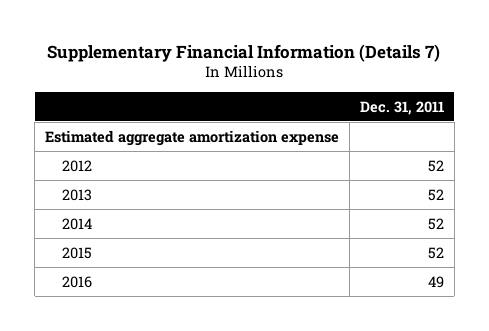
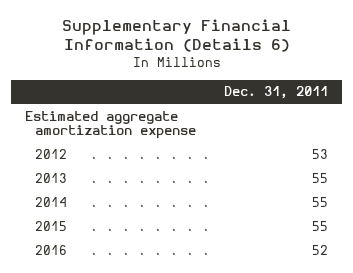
[47,43,441,62] Supplementary Financial Information (Details 7) -> [61,18,291,53] Supplementary Financial Information (Details 6)
[427,159,444,172] 52 -> [312,148,329,159] 53
[427,188,444,201] 52 -> [312,172,329,183] 55
[427,217,444,230] 52 -> [312,196,329,207] 55
[427,246,444,259] 52 -> [312,220,329,231] 55
[427,275,444,288] 49 -> [312,244,329,255] 52

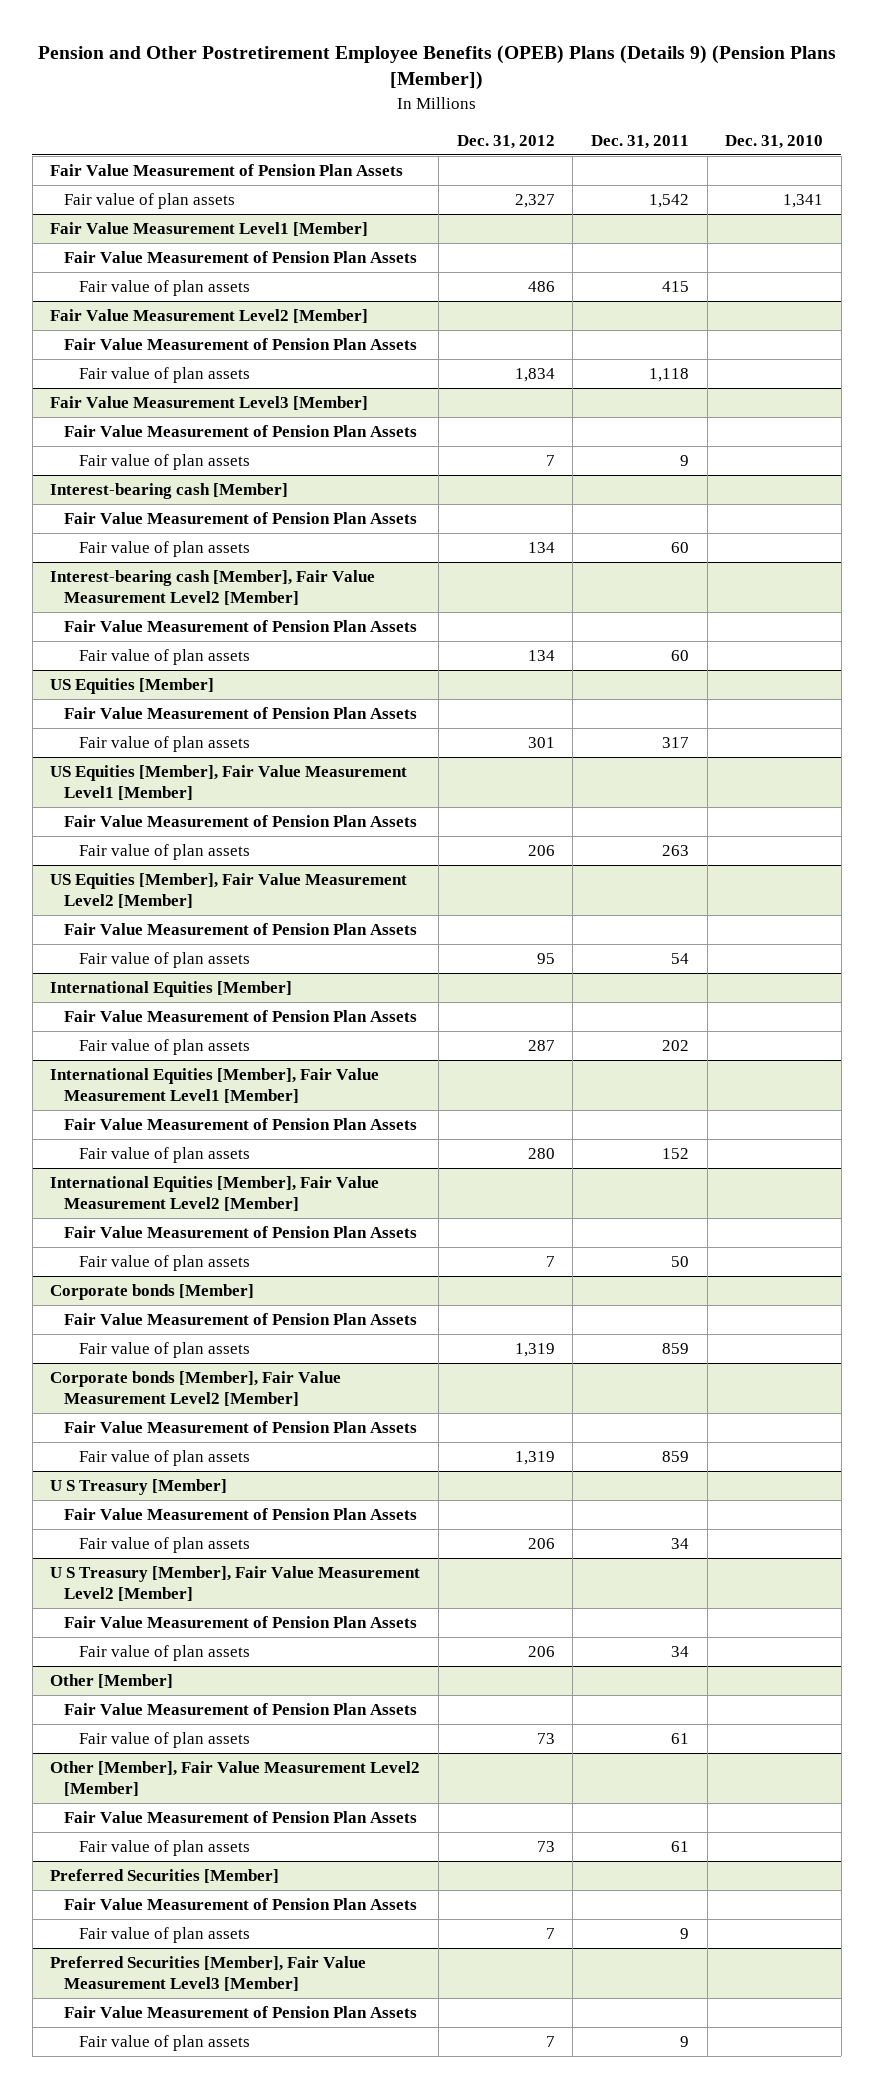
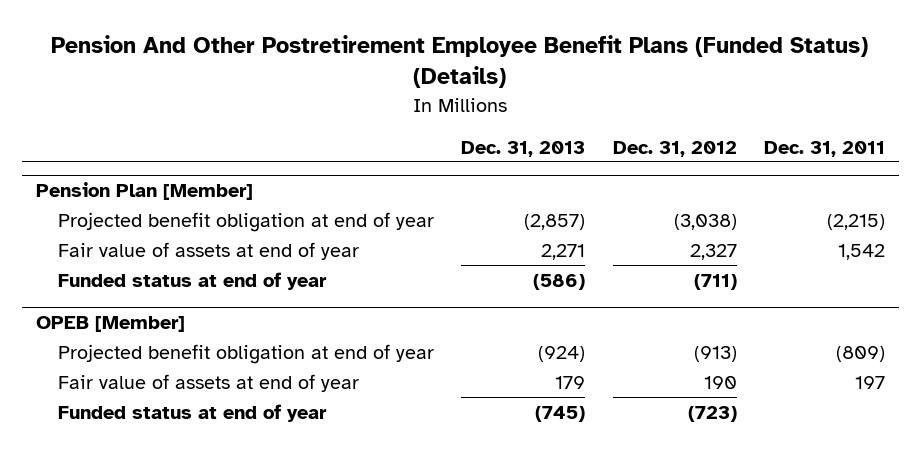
[37,44,836,91] Pension and Other Postretirement Employee Benefits (OPEB) Plans (Details 9) (Pension Plans [Member]) -> [51,35,869,89] Pension And Other Postretirement Employee Benefit Plans (Funded Status) (Details)
[725,134,824,149] Dec. 31, 2010 -> none
none -> [461,140,586,157] Dec. 31, 2013
[50,164,404,177] Fair Value Measurement of Pension Plan Assets -> none
[50,222,369,237] Fair Value Measurement Level1 [Member] -> none
[64,251,418,264] Fair Value Measurement of Pension Plan Assets -> none
[50,309,369,324] Fair Value Measurement Level2 [Member] -> none
[64,338,418,351] Fair Value Measurement of Pension Plan Assets -> none
[78,367,250,384] Fair value of plan assets -> none
[50,396,369,411] Fair Value Measurement Level3 [Member] -> none
[64,425,418,438] Fair Value Measurement of Pension Plan Assets -> none
[78,454,250,471] Fair value of plan assets -> none
[50,483,289,500] Interest-bearing cash [Member] -> none
[64,512,418,525] Fair Value Measurement of Pension Plan Assets -> none
[78,541,250,558] Fair value of plan assets -> none
[50,570,376,606] Interest-bearing cash [Member], Fair Value Measurement Level2 [Member] -> none
[64,620,418,633] Fair Value Measurement of Pension Plan Assets -> none
[78,649,250,666] Fair value of plan assets -> none
[50,678,215,695] US Equities [Member] -> none
[64,707,418,720] Fair Value Measurement of Pension Plan Assets -> none
[78,736,250,753] Fair value of plan assets -> none
[50,765,408,801] US Equities [Member], Fair Value Measurement Level1 [Member] -> none
[64,815,418,828] Fair Value Measurement of Pension Plan Assets -> none
[78,844,250,861] Fair value of plan assets -> none
[50,873,408,909] US Equities [Member], Fair Value Measurement Level2 [Member] -> none
[64,923,418,936] Fair Value Measurement of Pension Plan Assets -> none
[78,952,250,969] Fair value of plan assets -> none
[50,981,293,998] International Equities [Member] -> none
[64,1010,418,1023] Fair Value Measurement of Pension Plan Assets -> none
[78,1039,250,1056] Fair value of plan assets -> none
[50,1068,380,1104] International Equities [Member], Fair Value Measurement Level1 [Member] -> none
[64,1118,418,1131] Fair Value Measurement of Pension Plan Assets -> none
[78,1147,250,1164] Fair value of plan assets -> none
[50,1176,380,1212] International Equities [Member], Fair Value Measurement Level2 [Member] -> none
[64,1226,418,1239] Fair Value Measurement of Pension Plan Assets -> none
[78,1255,250,1272] Fair value of plan assets -> none
[50,1284,255,1301] Corporate bonds [Member] -> none
[64,1313,418,1326] Fair Value Measurement of Pension Plan Assets -> none
[78,1342,250,1359] Fair value of plan assets -> none
[50,1371,342,1407] Corporate bonds [Member], Fair Value Measurement Level2 [Member] -> none
[64,1421,418,1434] Fair Value Measurement of Pension Plan Assets -> none
[78,1450,250,1467] Fair value of plan assets -> none
[50,1479,228,1496] U S Treasury [Member] -> none
[64,1508,418,1521] Fair Value Measurement of Pension Plan Assets -> none
[78,1537,250,1554] Fair value of plan assets -> none
[50,1566,421,1602] U S Treasury [Member], Fair Value Measurement Level2 [Member] -> none
[64,1616,418,1629] Fair Value Measurement of Pension Plan Assets -> none
[78,1645,250,1662] Fair value of plan assets -> none
[50,1674,174,1689] Other [Member] -> none
[64,1703,418,1716] Fair Value Measurement of Pension Plan Assets -> none
[78,1732,250,1749] Fair value of plan assets -> none
[50,1761,421,1797] Other [Member], Fair Value Measurement Level2 [Member] -> none
[64,1811,418,1824] Fair Value Measurement of Pension Plan Assets -> none
[78,1840,250,1857] Fair value of plan assets -> none
[50,1869,280,1884] Preferred Securities [Member] -> none
[64,1898,418,1911] Fair Value Measurement of Pension Plan Assets -> none
[78,1927,250,1944] Fair value of plan assets -> none
[50,1956,367,1992] Preferred Securities [Member], Fair Value Measurement Level3 [Member] -> none
[64,2006,418,2019] Fair Value Measurement of Pension Plan Assets -> none
[78,2035,250,2052] Fair value of plan assets -> none
none -> [35,181,253,200] Pension Plan [Member]
none -> [57,211,434,232] Projected benefit obligation at end of year
[64,193,236,210] Fair value of plan assets -> [57,241,359,260] Fair value of assets at end of year
none -> [57,271,327,290] Funded status at end of year
none -> [35,315,185,332] OPEB [Member]
none -> [57,343,434,364] Projected benefit obligation at end of year
[78,280,250,297] Fair value of plan assets -> [57,373,359,392] Fair value of assets at end of year
[527,281,555,293] 486 -> [703,375,737,389] 190
[661,281,689,293] 415 -> [855,375,886,389] 197
none -> [57,403,327,422] Funded status at end of year

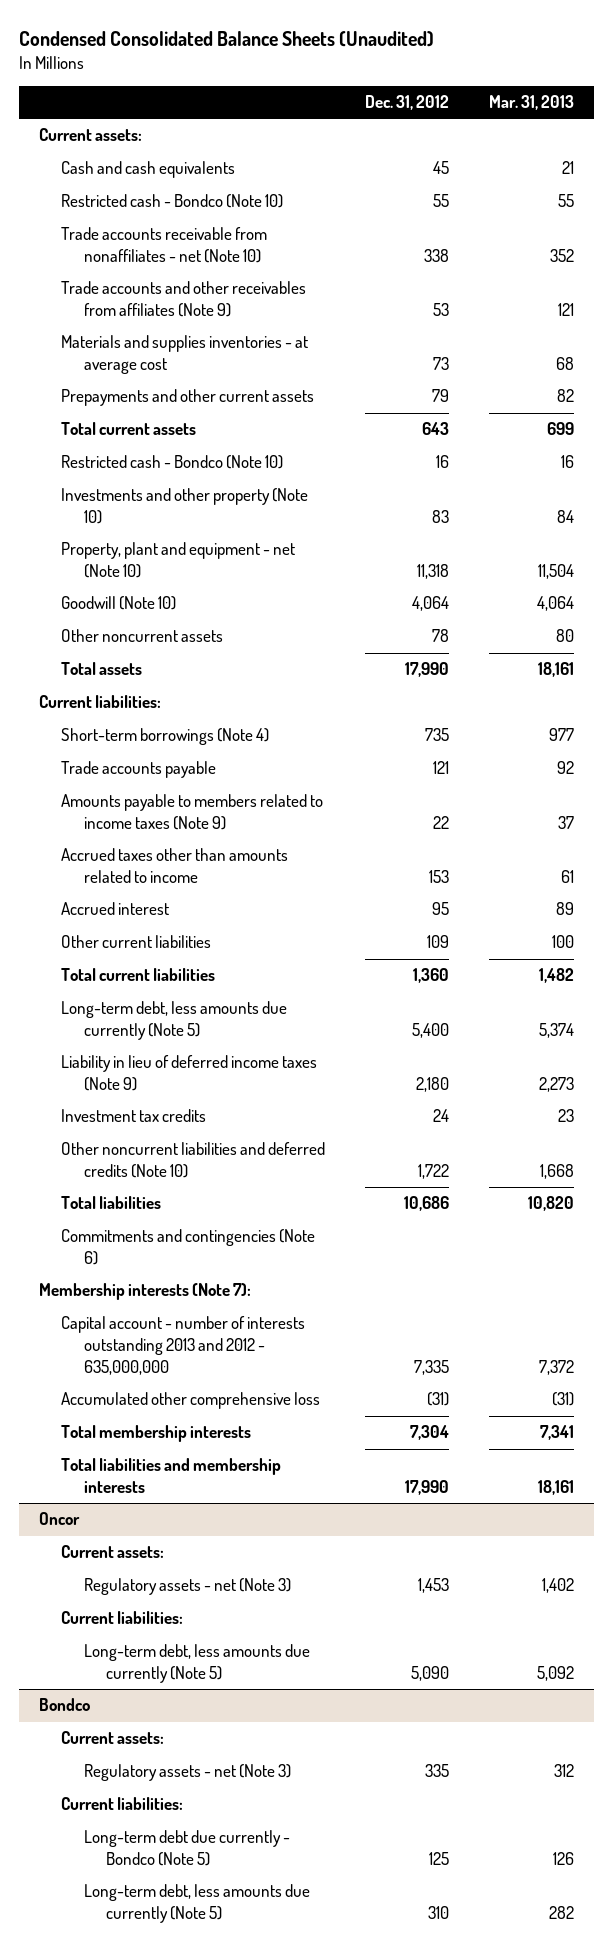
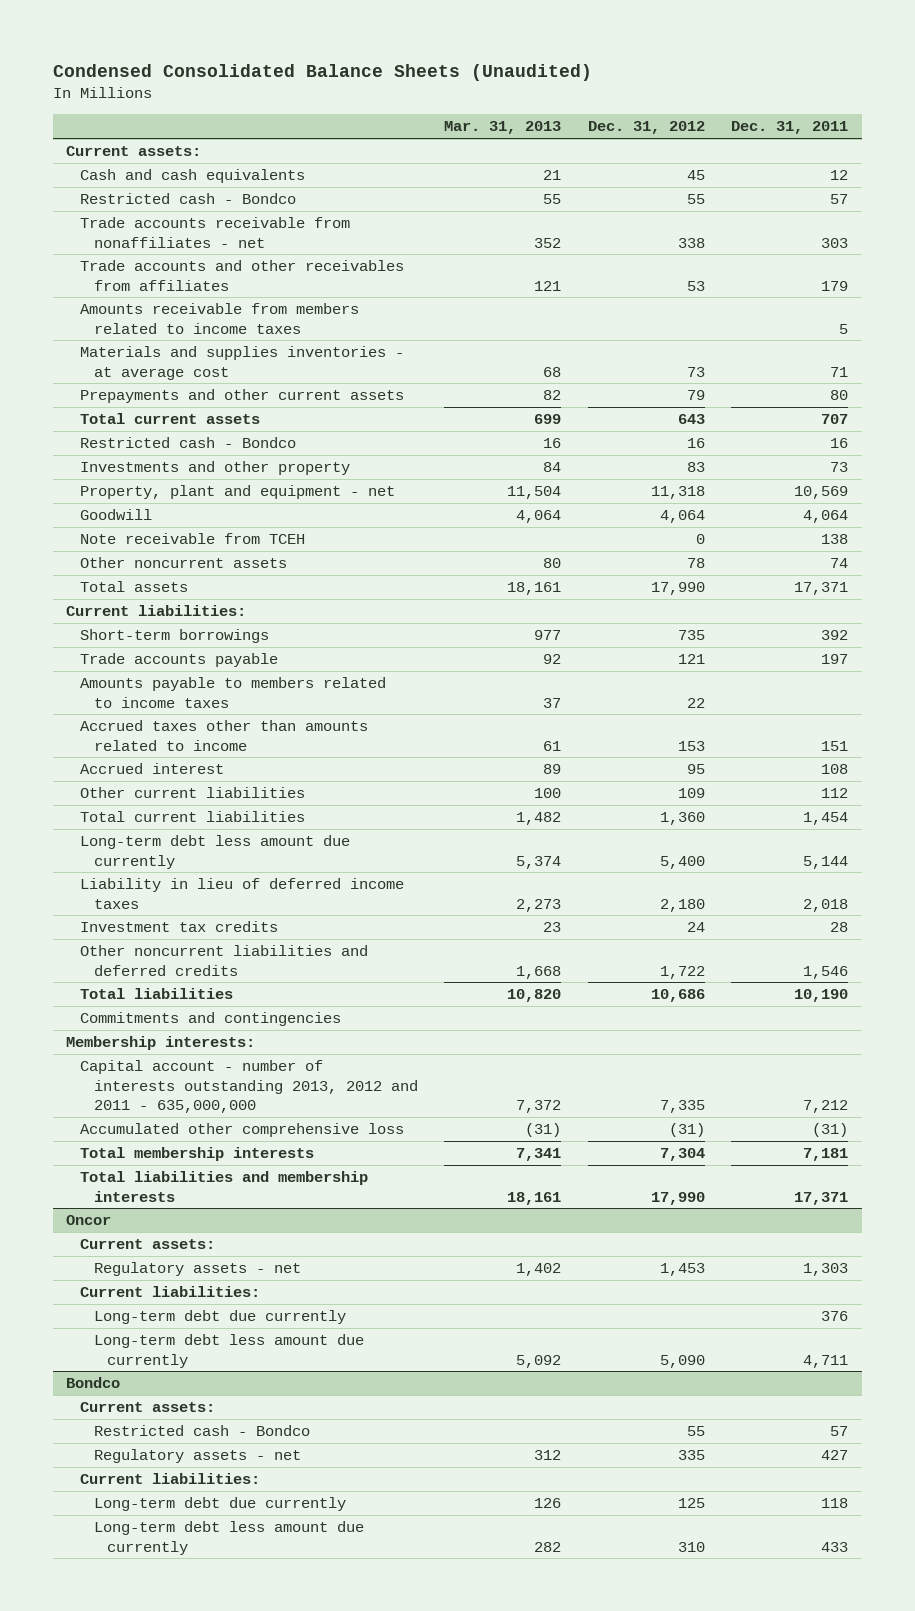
none -> [731,121,849,135] Dec. 31, 2011
[61,194,284,209] Restricted cash - Bondco (Note 10) -> [80,193,297,205] Restricted cash - Bondco
[61,227,268,264] Trade accounts receivable from nonaffiliates - net (Note 10) -> [80,217,351,248] Trade accounts receivable from nonaffiliates - net
[61,281,307,318] Trade accounts and other receivables from affiliates (Note 9) -> [80,260,405,291] Trade accounts and other receivables from affiliates
none -> [80,303,360,334] Amounts receivable from members related to income taxes
[61,455,284,470] Restricted cash - Bondco (Note 10) -> [80,437,297,449] Restricted cash - Bondco
[61,488,309,525] Investments and other property (Note 10) -> [80,461,351,476] Investments and other property
[61,542,296,579] Property, plant and equipment - net (Note 10) -> [80,485,396,500] Property, plant and equipment - net
[61,596,177,611] Goodwill (Note 10) -> [80,509,153,521] Goodwill
none -> [80,533,306,545] Note receivable from TCEH
[61,728,270,746] Short-term borrowings (Note 4) -> [80,629,270,644] Short-term borrowings
[61,794,324,831] Amounts payable to members related to income taxes (Note 9) -> [80,677,387,708] Amounts payable to members related to income taxes
[61,1001,288,1041] Long-term debt, less amounts due currently (Note 5) -> [80,835,351,869] Long-term debt less amount due currently
[61,1055,318,1092] Liability in lieu of deferred income taxes (Note 9) -> [80,878,405,909] Liability in lieu of deferred income taxes
[61,1142,326,1179] Other noncurrent liabilities and deferred credits (Note 10) -> [80,945,369,976] Other noncurrent liabilities and deferred credits
[61,1229,316,1266] Commitments and contingencies (Note 6) -> [80,1012,342,1027] Commitments and contingencies
[39,1283,252,1301] Membership interests (Note 7): -> [66,1036,256,1051] Membership interests:
[61,1316,306,1375] Capital account - number of interests outstanding 2013 and 2012 - 635,000,000 -> [80,1060,418,1113] Capital account - number of interests outstanding 2013, 2012 and 2011 - 635,000,000
[83,1578,291,1596] Regulatory assets - net (Note 3) -> [93,1262,301,1277] Regulatory assets - net
none -> [93,1310,346,1325] Long-term debt due currently
[83,1644,310,1684] Long-term debt, less amounts due currently (Note 5) -> [93,1334,364,1368] Long-term debt less amount due currently
none -> [93,1425,310,1437] Restricted cash - Bondco
[83,1764,291,1782] Regulatory assets - net (Note 3) -> [93,1449,301,1464] Regulatory assets - net
[83,1830,290,1867] Long-term debt due currently - Bondco (Note 5) -> [93,1497,346,1512] Long-term debt due currently
[83,1884,310,1924] Long-term debt, less amounts due currently (Note 5) -> [93,1521,364,1555] Long-term debt less amount due currently

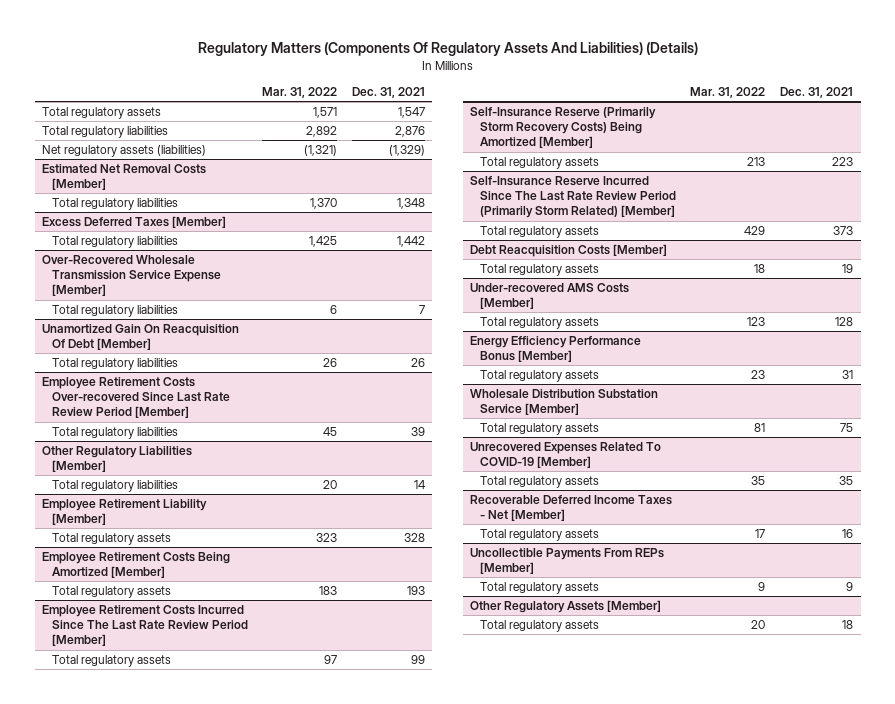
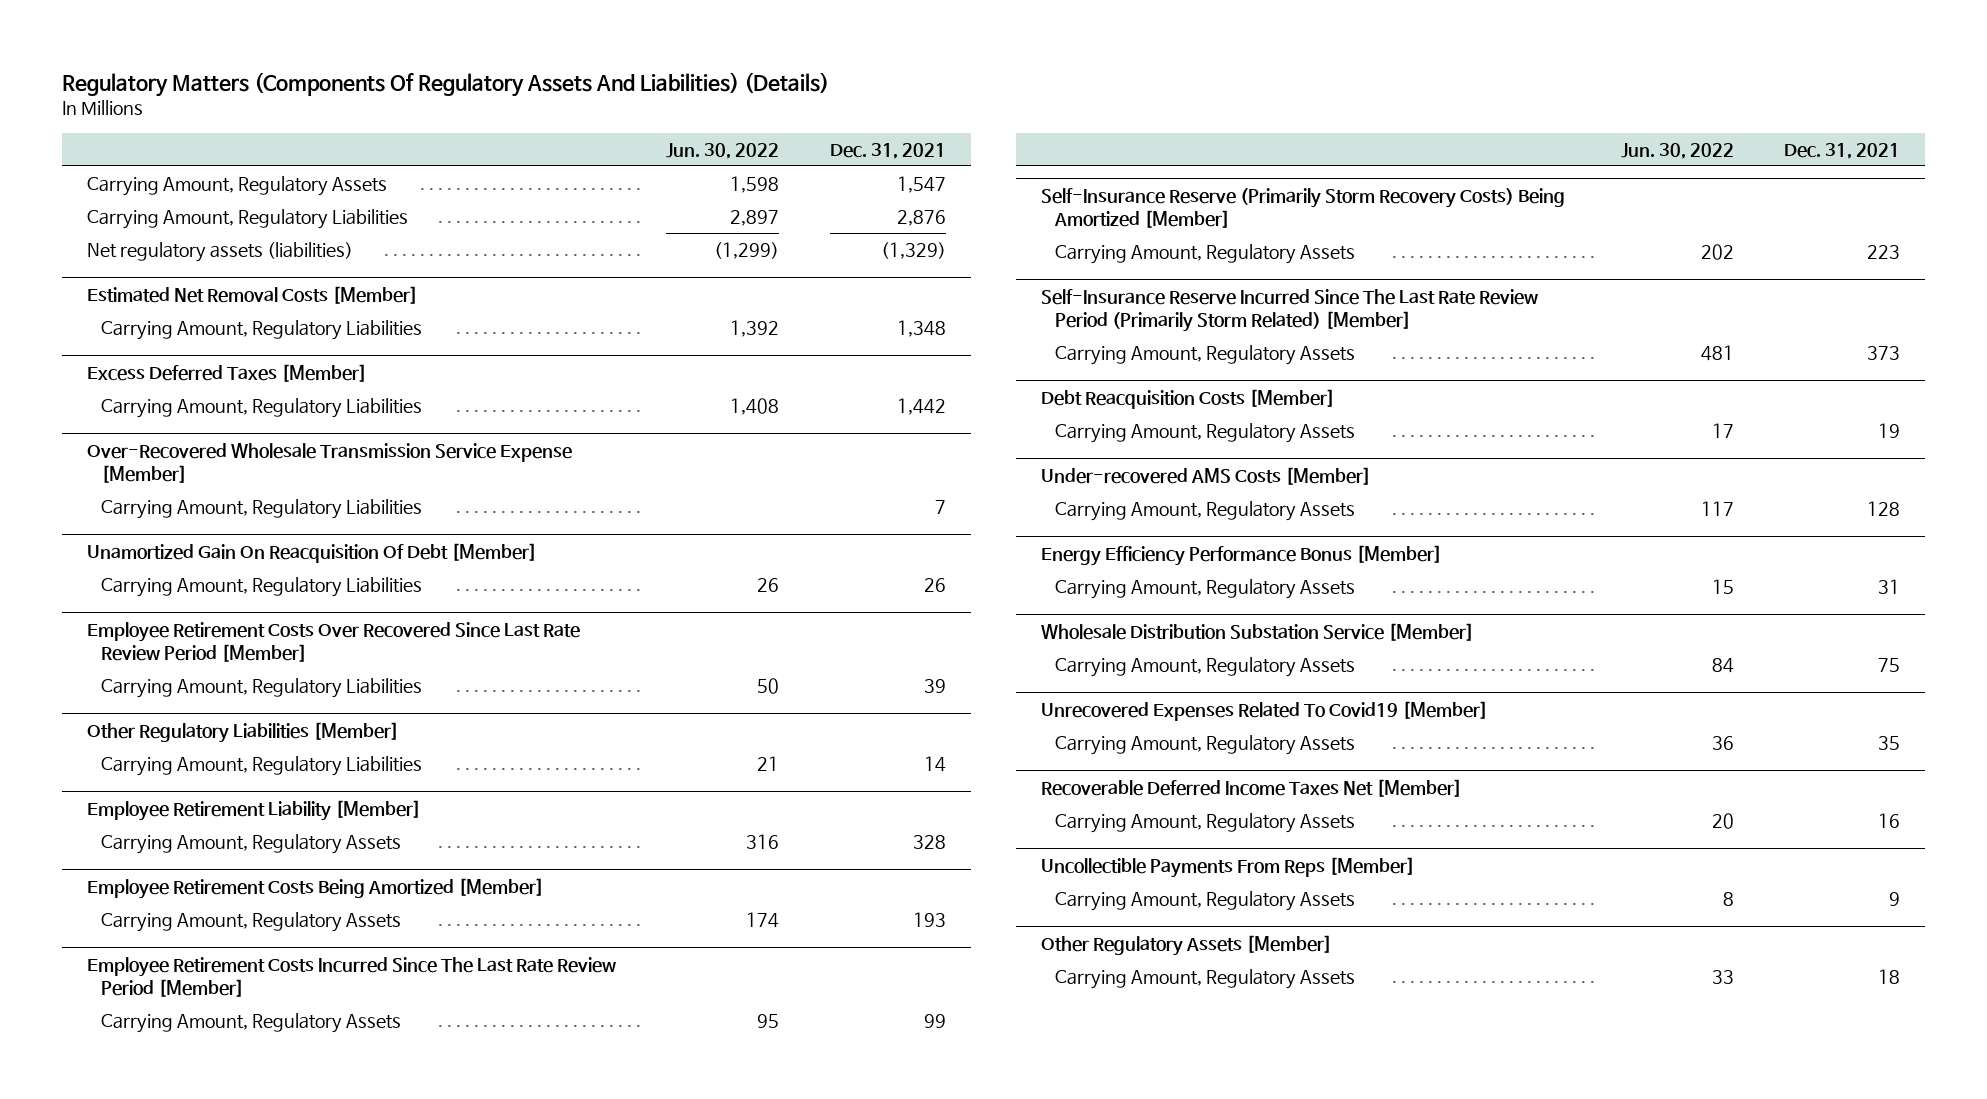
[262,87,338,99] Mar. 31, 2022 -> none
none -> [666,142,780,159] Jun. 30, 2022
[41,107,161,120] Total regulatory assets -> [86,176,387,197] Carrying Amount, Regulatory Assets
[41,126,168,139] Total regulatory liabilities -> [86,209,408,230] Carrying Amount, Regulatory Liabilities
[51,198,178,211] Total regulatory liabilities -> [100,320,422,341] Carrying Amount, Regulatory Liabilities
[51,236,178,249] Total regulatory liabilities -> [100,398,422,419] Carrying Amount, Regulatory Liabilities
[51,305,178,318] Total regulatory liabilities -> [100,499,422,520] Carrying Amount, Regulatory Liabilities
[51,358,178,371] Total regulatory liabilities -> [100,577,422,598] Carrying Amount, Regulatory Liabilities
[41,377,230,419] Employee Retirement Costs Over-recovered Since Last Rate Review Period [Member] -> [86,621,580,662] Employee Retirement Costs Over Recovered Since Last Rate Review Period [Member]
[51,427,178,440] Total regulatory liabilities -> [100,678,422,699] Carrying Amount, Regulatory Liabilities
[51,480,178,493] Total regulatory liabilities -> [100,756,422,777] Carrying Amount, Regulatory Liabilities
[51,533,171,546] Total regulatory assets -> [100,834,401,855] Carrying Amount, Regulatory Assets
[51,586,171,599] Total regulatory assets -> [100,912,401,933] Carrying Amount, Regulatory Assets
[51,655,171,668] Total regulatory assets -> [100,1013,401,1034] Carrying Amount, Regulatory Assets
[479,157,599,170] Total regulatory assets -> [1055,244,1356,265] Carrying Amount, Regulatory Assets
[479,226,599,239] Total regulatory assets -> [1055,345,1356,366] Carrying Amount, Regulatory Assets
[479,264,599,277] Total regulatory assets -> [1055,423,1356,444] Carrying Amount, Regulatory Assets
[479,317,599,330] Total regulatory assets -> [1055,501,1356,522] Carrying Amount, Regulatory Assets
[479,370,599,383] Total regulatory assets -> [1055,579,1356,600] Carrying Amount, Regulatory Assets
[479,423,599,436] Total regulatory assets -> [1055,657,1356,678] Carrying Amount, Regulatory Assets
[470,442,662,469] Unrecovered Expenses Related To COVID-19 [Member] -> [1041,700,1489,721] Unrecovered Expenses Related To Covid19 [Member]
[479,476,599,489] Total regulatory assets -> [1055,735,1356,756] Carrying Amount, Regulatory Assets
[470,495,673,522] Recoverable Deferred Income Taxes - Net [Member] -> [1041,778,1463,797] Recoverable Deferred Income Taxes Net [Member]
[479,529,599,542] Total regulatory assets -> [1055,813,1356,834] Carrying Amount, Regulatory Assets
[470,548,665,575] Uncollectible Payments From REPs [Member] -> [1041,856,1416,878] Uncollectible Payments From Reps [Member]
[479,582,599,595] Total regulatory assets -> [1055,891,1356,912] Carrying Amount, Regulatory Assets
[479,620,599,633] Total regulatory assets -> [1055,969,1356,990] Carrying Amount, Regulatory Assets

